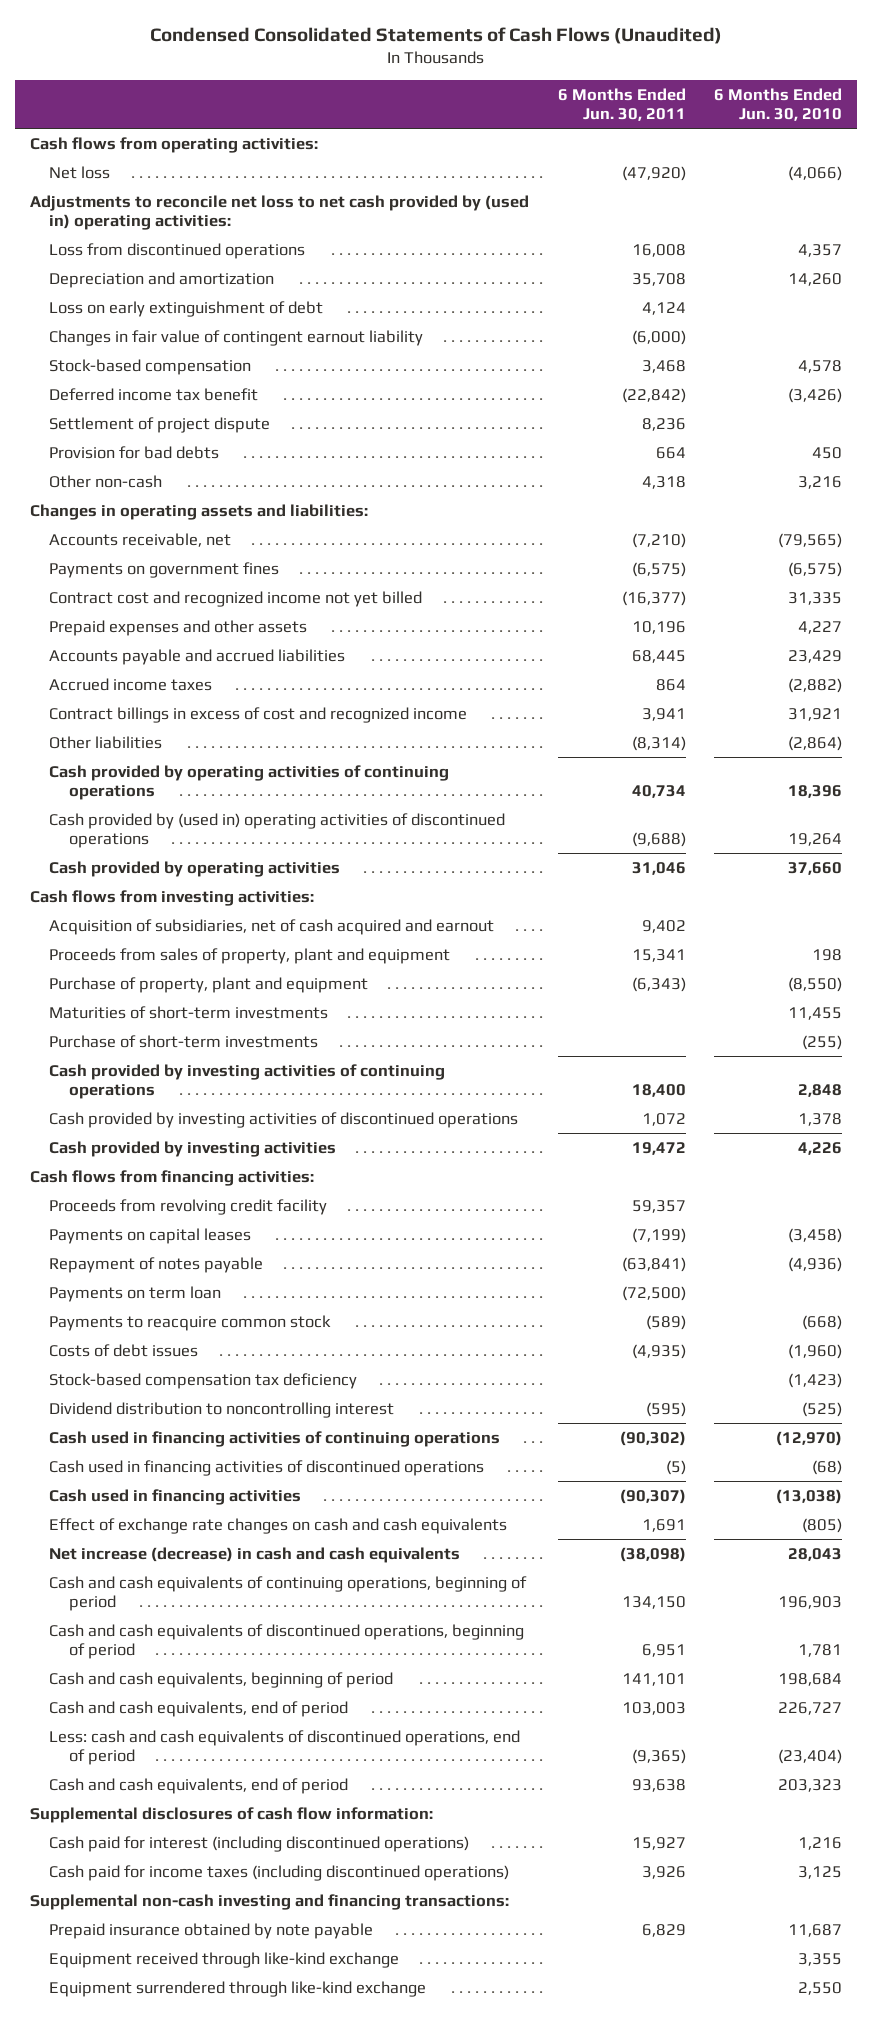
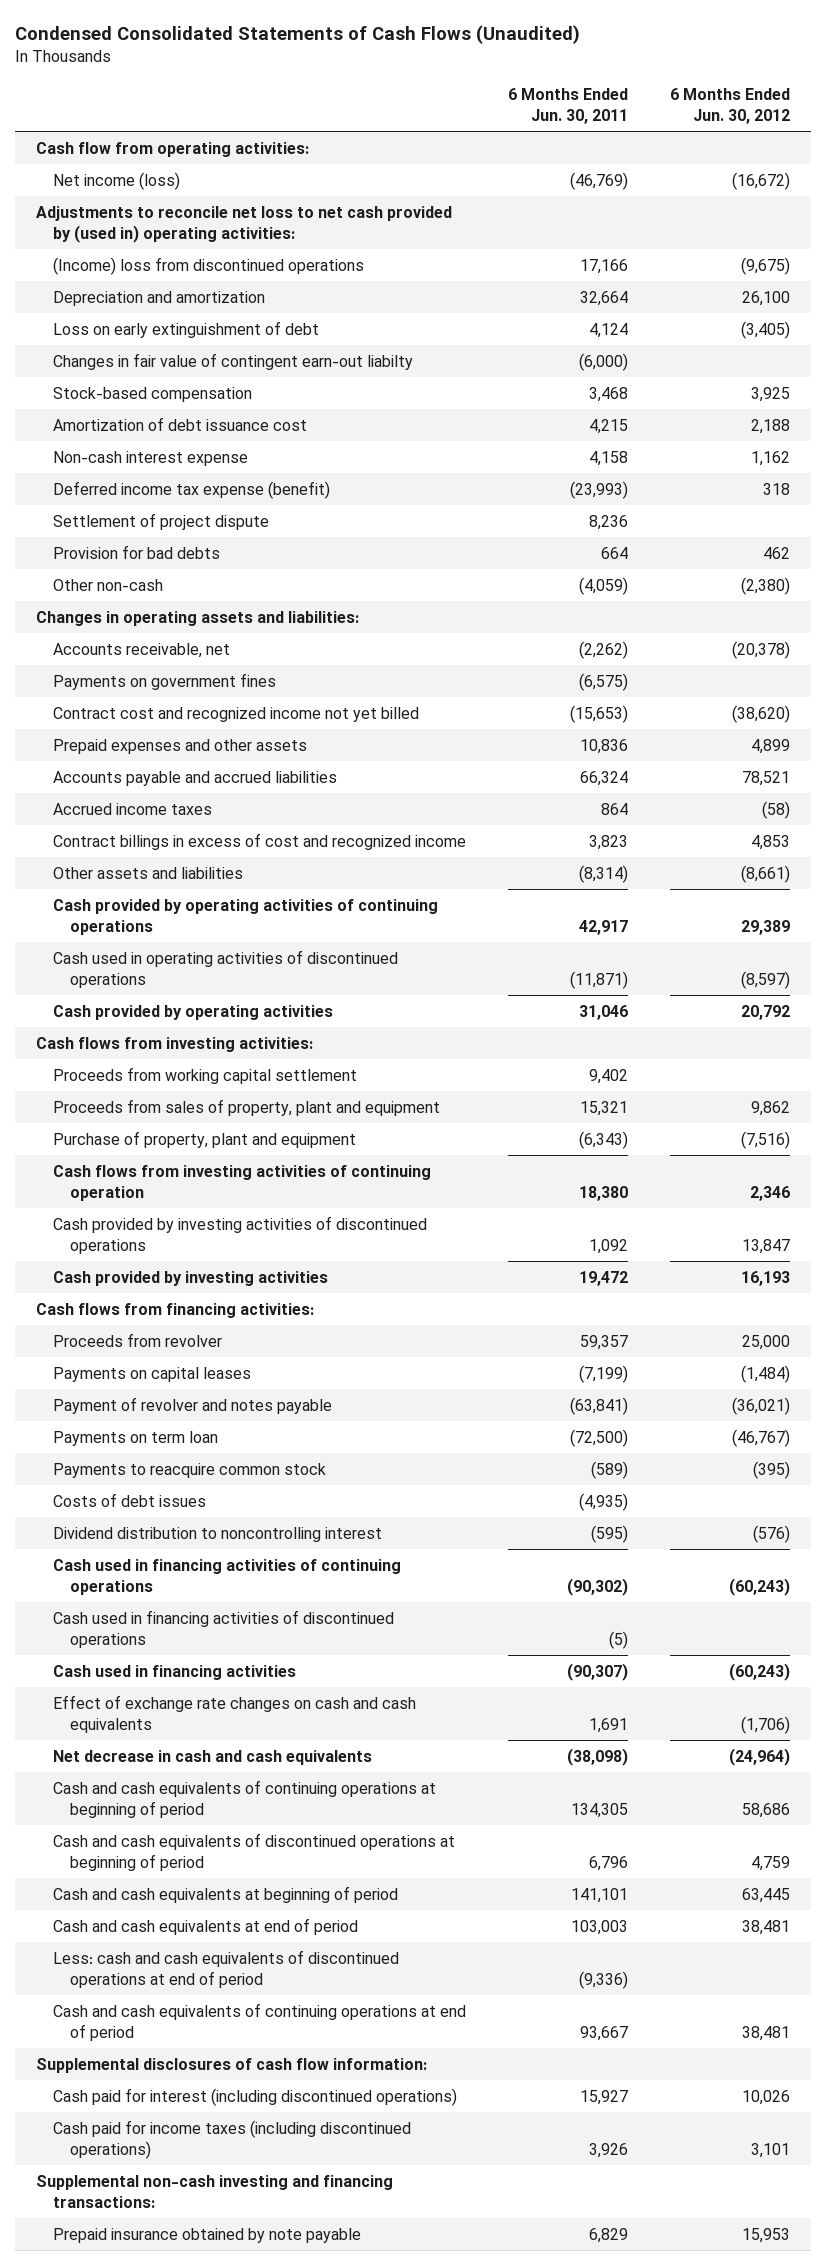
[714,87,843,122] 6 Months Ended Jun. 30, 2010 -> none
none -> [670,88,791,125] 6 Months Ended Jun. 30, 2012
[29,136,318,153] Cash flows from operating activities: -> [36,141,310,157] Cash flow from operating activities:
[49,165,111,179] Net loss -> [52,171,180,190] Net income (loss)
[621,165,686,181] (47,920) -> [569,171,628,190] (46,769)
[49,242,306,259] Loss from discontinued operations -> [52,256,364,275] (Income) loss from discontinued operations
[631,243,686,257] 16,008 -> [579,258,628,274] 17,166
[631,272,686,286] 35,708 -> [579,290,628,306] 32,664
[49,329,424,346] Changes in fair value of contingent earnout liability -> [52,352,413,370] Changes in fair value of contingent earn-out liabilty
none -> [52,416,307,431] Amortization of debt issuance cost
none -> [52,450,248,466] Non-cash interest expense
[49,387,259,401] Deferred income tax benefit -> [52,480,330,499] Deferred income tax expense (benefit)
[621,387,686,403] (22,842) -> [569,480,628,499] (23,993)
[641,475,686,489] 4,318 -> [578,576,628,595] (4,059)
[631,532,686,548] (7,210) -> [578,640,628,659] (2,262)
[621,590,686,606] (16,377) -> [569,704,628,723] (15,653)
[631,620,686,634] 10,196 -> [579,738,628,754] 10,836
[631,649,686,663] 68,445 -> [579,770,628,786] 66,324
[641,707,686,721] 3,941 -> [588,834,628,850] 3,823
[49,735,163,749] Other liabilities -> [52,866,243,879] Other assets and liabilities
[631,785,686,799] 40,734 -> [578,919,628,935] 42,917
[49,812,506,849] Cash provided by (used in) operating activities of discontinued operations -> [52,949,398,988] Cash used in operating activities of discontinued operations
[631,832,686,848] (9,688) -> [569,970,628,989] (11,871)
[49,918,495,935] Acquisition of subsidiaries, net of cash acquired and earnout -> [52,1066,357,1084] Proceeds from working capital settlement
[631,948,686,962] 15,341 -> [579,1100,628,1116] 15,321
[49,1005,329,1019] Maturities of short-term investments -> none
[49,1034,319,1048] Purchase of short-term investments -> none
[49,1063,446,1100] Cash provided by investing activities of continuing operations -> [52,1164,431,1201] Cash flows from investing activities of continuing operation
[631,1084,686,1098] 18,400 -> [578,1185,628,1201] 18,380
[641,1112,686,1126] 1,072 -> [588,1238,628,1254] 1,092
[49,1198,328,1215] Proceeds from revolving credit facility -> [52,1332,222,1347] Proceeds from revolver
[49,1256,264,1273] Repayment of notes payable -> [52,1396,332,1414] Payment of revolver and notes payable
[49,1372,358,1389] Stock-based compensation tax deficiency -> none
[49,1546,461,1563] Net increase (decrease) in cash and cash equivalents -> [52,1749,372,1765] Net decrease in cash and cash equivalents
[49,1575,528,1612] Cash and cash equivalents of continuing operations, beginning of period -> [52,1779,436,1818] Cash and cash equivalents of continuing operations at beginning of period
[621,1596,686,1610] 134,150 -> [570,1802,628,1818] 134,305
[49,1623,525,1660] Cash and cash equivalents of discontinued operations, beginning of period -> [52,1832,455,1871] Cash and cash equivalents of discontinued operations at beginning of period
[641,1644,686,1658] 6,951 -> [588,1855,628,1871] 6,796
[49,1671,394,1688] Cash and cash equivalents, beginning of period -> [52,1885,398,1903] Cash and cash equivalents at beginning of period
[49,1700,349,1717] Cash and cash equivalents, end of period -> [52,1917,358,1935] Cash and cash equivalents at end of period
[49,1729,521,1766] Less: cash and cash equivalents of discontinued operations, end of period -> [52,1949,399,1988] Less: cash and cash equivalents of discontinued operations at end of period
[631,1749,686,1765] (9,365) -> [578,1970,628,1989] (9,336)
[49,1777,349,1794] Cash and cash equivalents, end of period -> [52,2002,466,2041] Cash and cash equivalents of continuing operations at end of period
[631,1778,686,1792] 93,638 -> [579,2025,628,2041] 93,667
[49,1951,400,1968] Equipment received through like-kind exchange -> none
[49,1980,427,1997] Equipment surrendered through like-kind exchange -> none

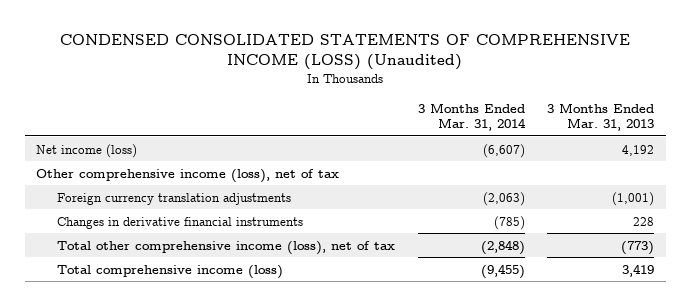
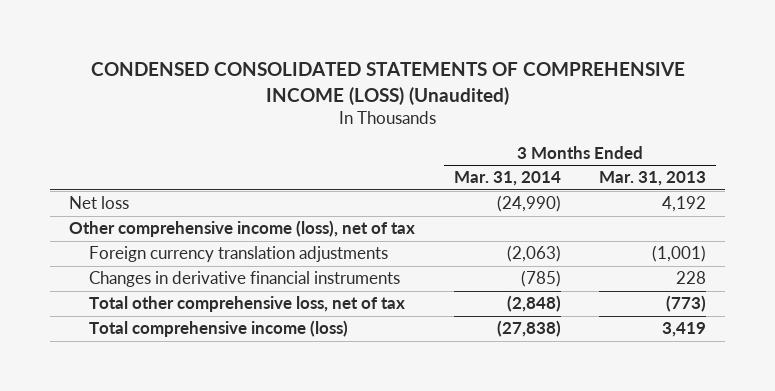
[36,143,138,158] Net income (loss) -> [69,196,130,210] Net loss
[482,143,525,158] (6,607) -> [496,195,561,213] (24,990)
[56,240,395,255] Total other comprehensive income (loss), net of tax -> [89,296,406,313] Total other comprehensive loss, net of tax
[480,263,525,279] (9,455) -> [496,320,561,338] (27,838)

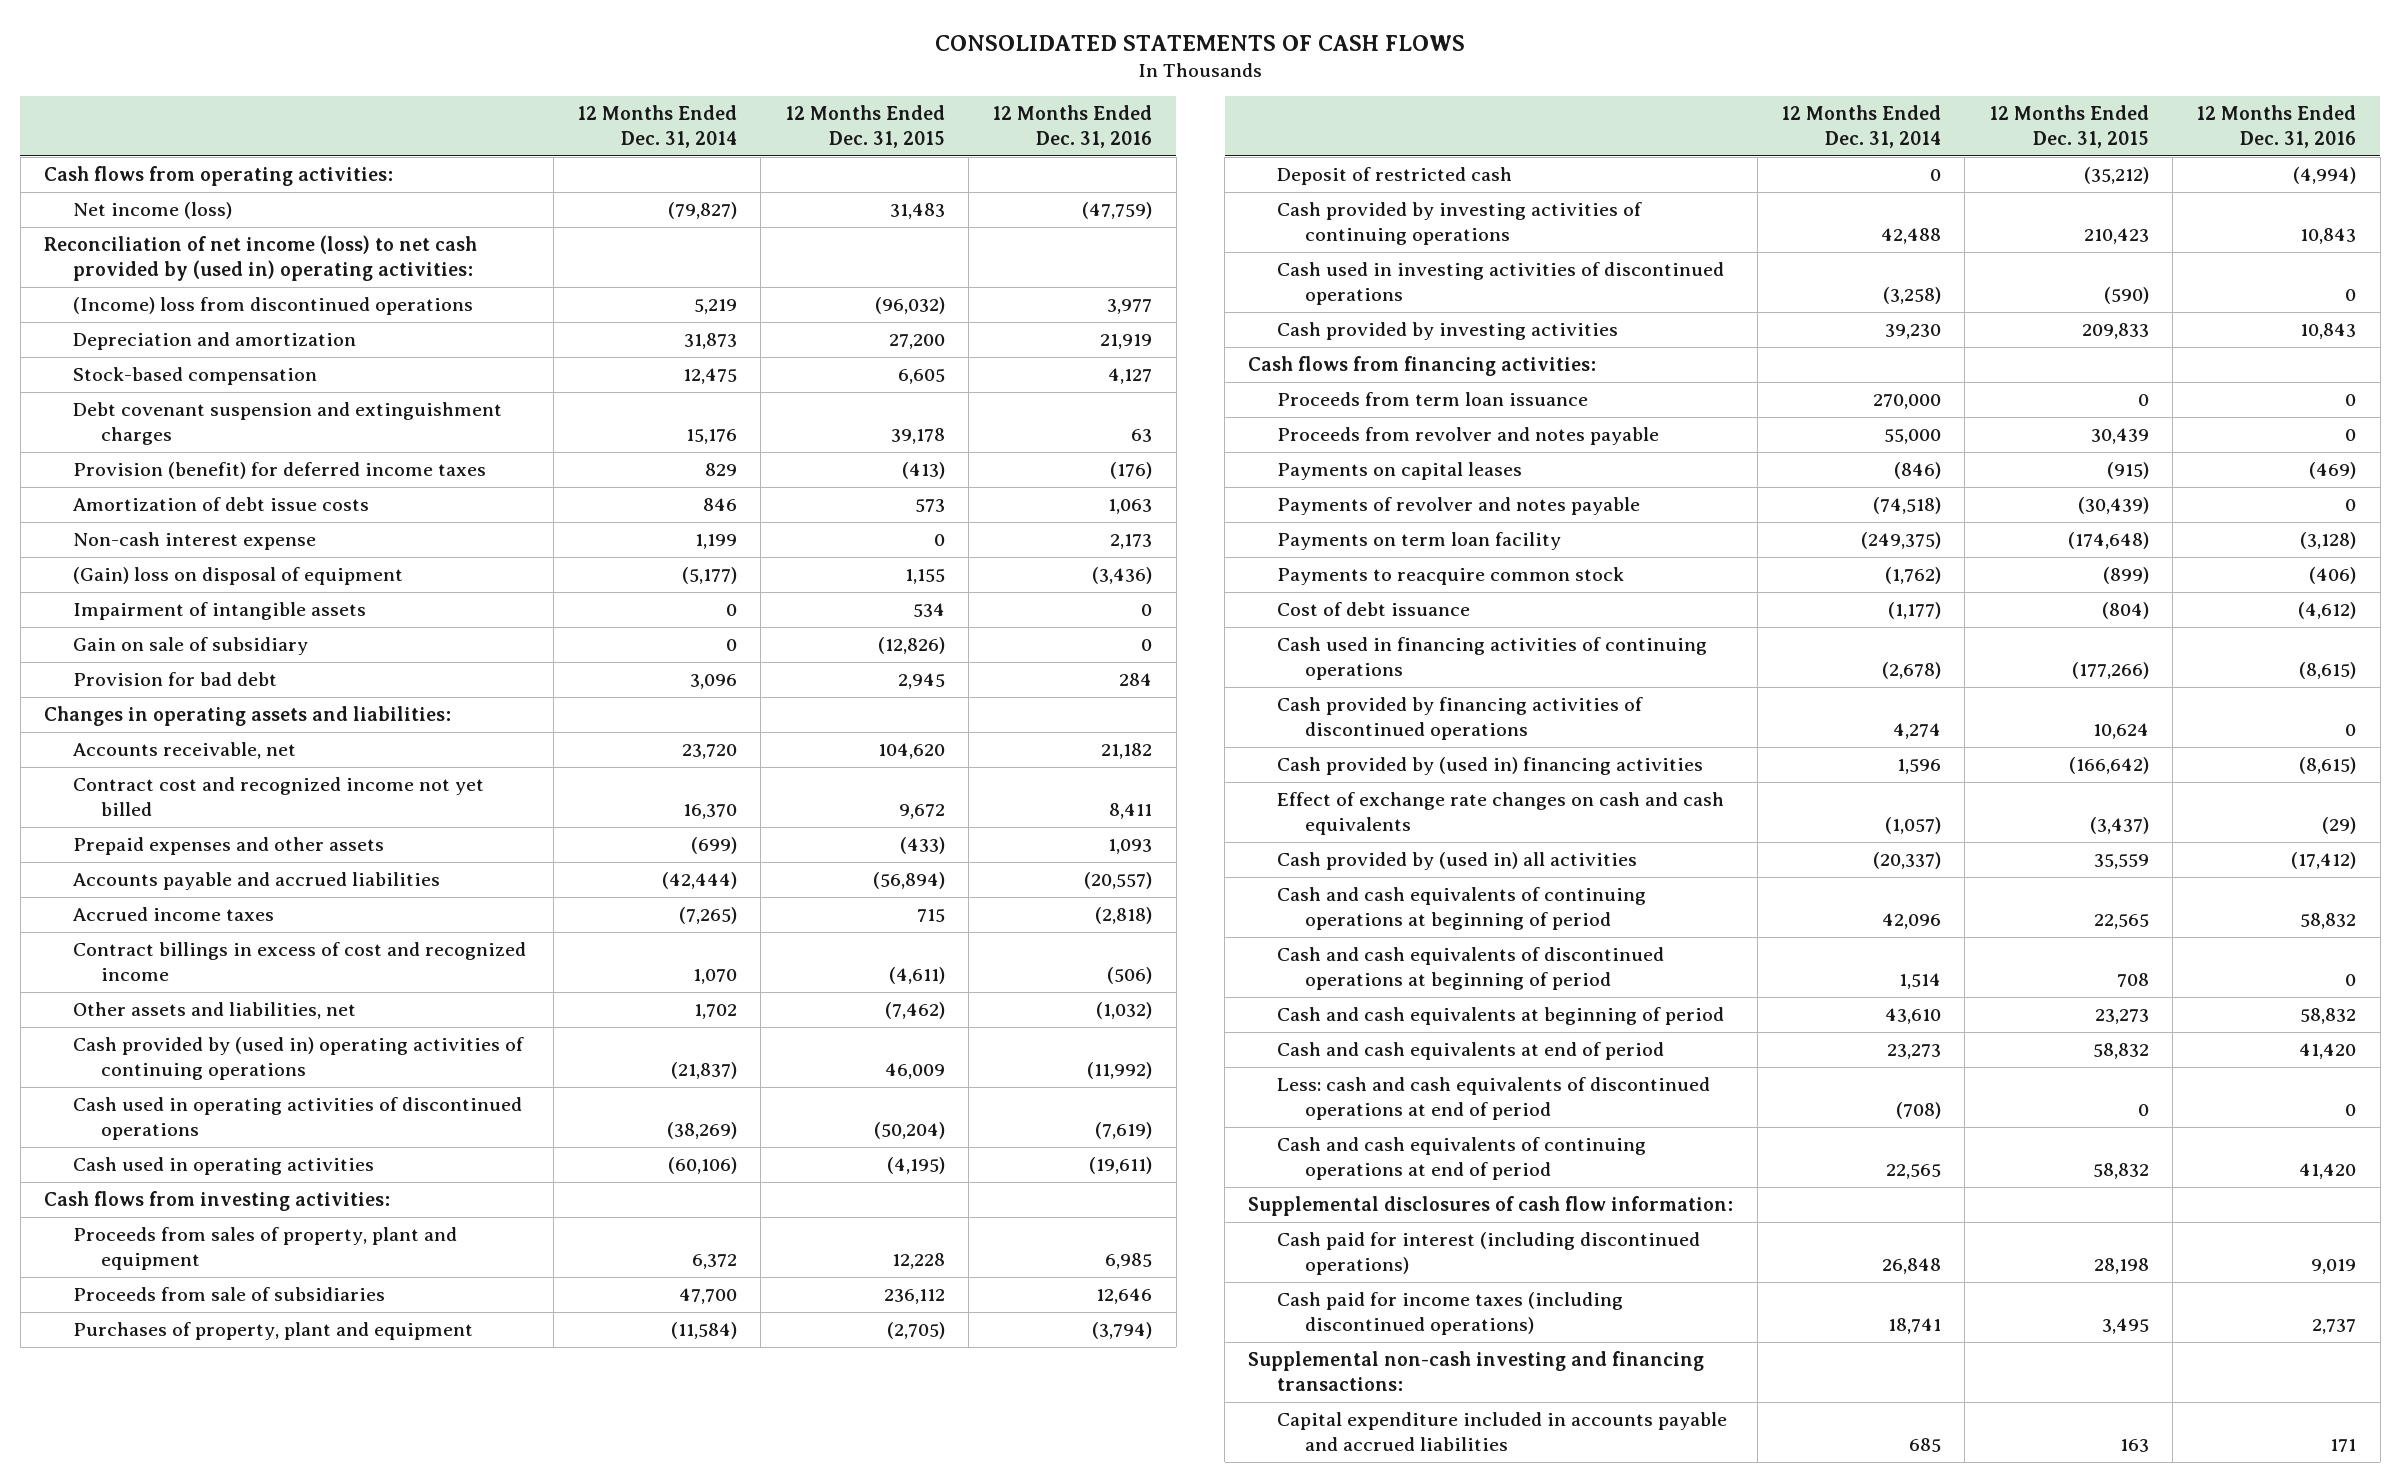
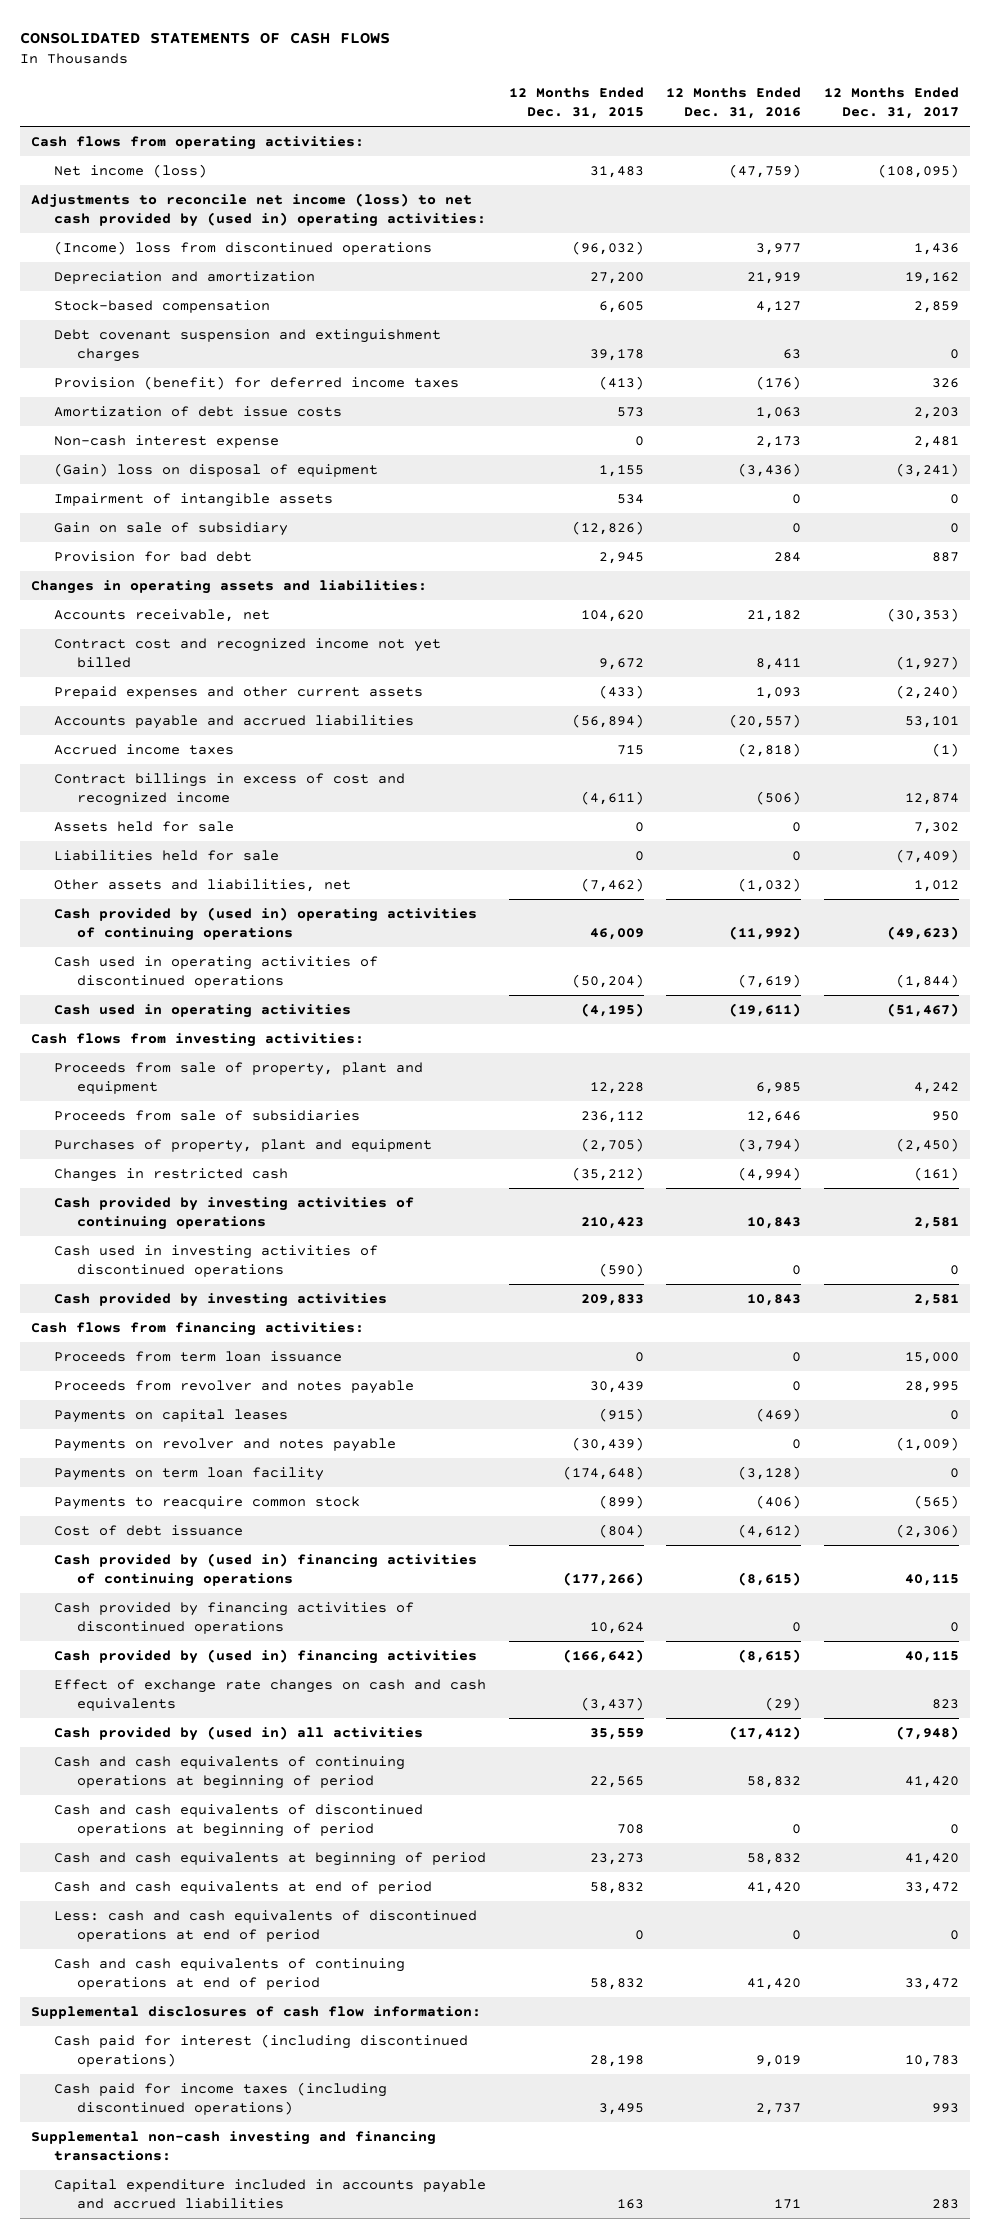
[576,105,737,149] 12 Months Ended Dec. 31, 2014 -> none
none -> [823,86,959,119] 12 Months Ended Dec. 31, 2017
[44,234,478,282] Reconciliation of net income (loss) to net cash provided by (used in) operating activities: -> [31,193,486,227] Adjustments to reconcile net income (loss) to net cash provided by (used in) operating activities:
[72,836,384,855] Prepaid expenses and other assets -> [53,686,423,700] Prepaid expenses and other current assets
none -> [53,821,234,833] Assets held for sale
none -> [53,850,279,862] Liabilities held for sale
[72,1226,457,1271] Proceeds from sales of property, plant and equipment -> [53,1062,423,1094] Proceeds from sale of property, plant and equipment
[1276,166,1512,185] Deposit of restricted cash -> [53,1168,288,1183] Changes in restricted cash
[1276,496,1640,515] Payments of revolver and notes payable -> [53,1438,396,1453] Payments on revolver and notes payable
[1276,636,1707,681] Cash used in financing activities of continuing operations -> [53,1553,477,1587] Cash provided by (used in) financing activities of continuing operations

